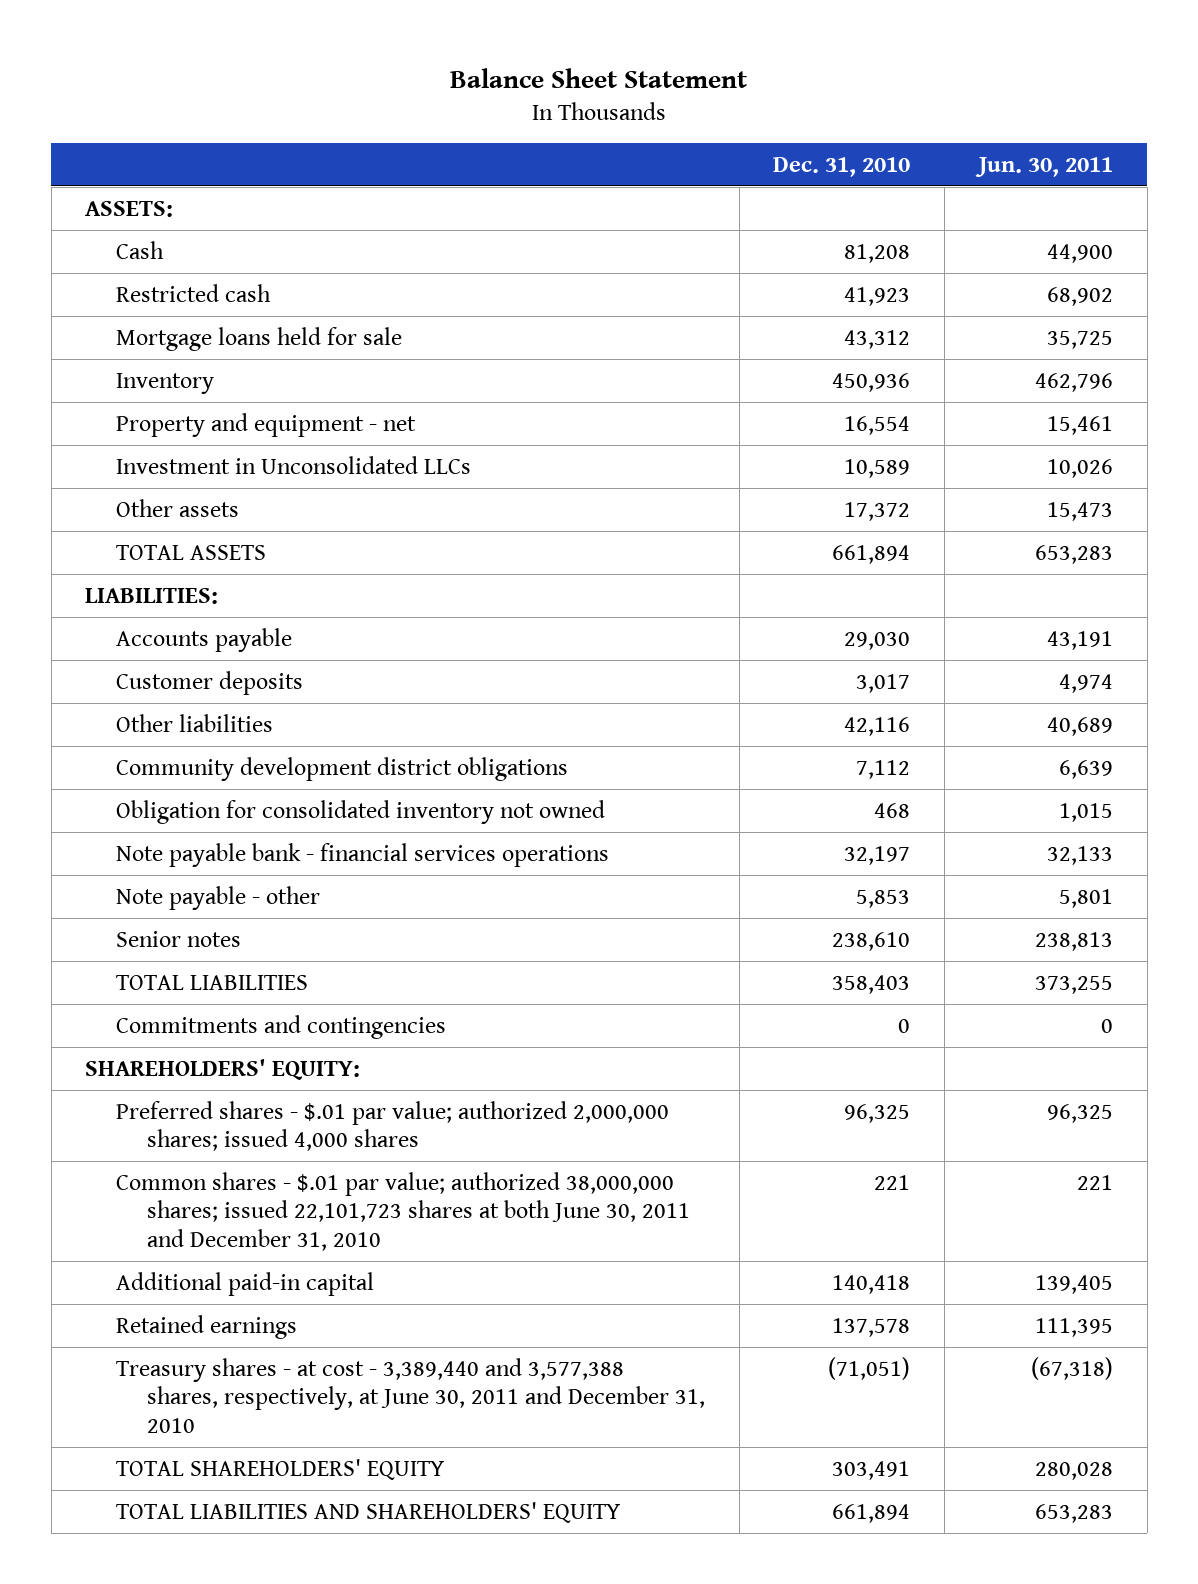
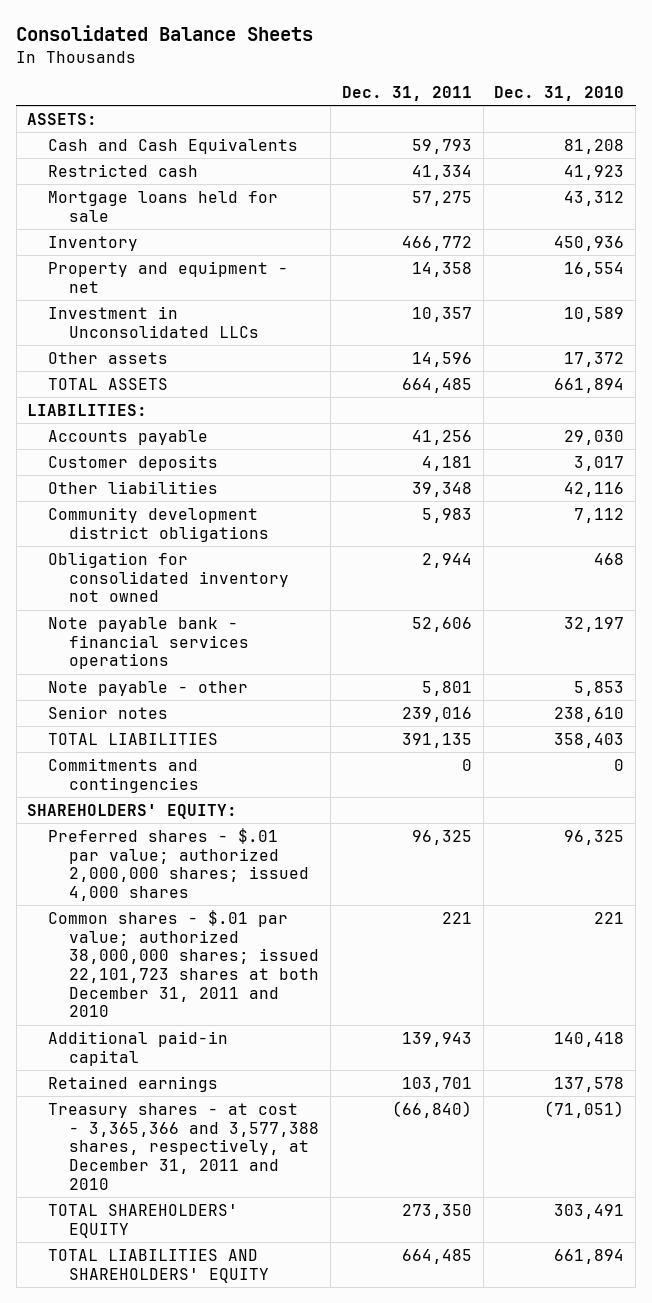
[450,67,748,88] Balance Sheet Statement -> [16,24,314,41] Consolidated Balance Sheets
[974,156,1113,177] Jun. 30, 2011 -> none
none -> [341,85,472,101] Dec. 31, 2011
[116,240,165,259] Cash -> [48,138,299,155] Cash and Cash Equivalents
[116,1171,690,1251] Common shares - $.01 par value; authorized 38,000,000 shares; issued 22,101,723 shares at both June 30, 2011 and December 31, 2010 -> [48,910,320,1018] Common shares - $.01 par value; authorized 38,000,000 shares; issued 22,101,723 shares at both December 31, 2011 and 2010
[116,1357,705,1433] Treasury shares - at cost - 3,389,440 and 3,577,388 shares, respectively, at June 30, 2011 and December 31, 2010 -> [48,1103,320,1190] Treasury shares - at cost - 3,365,366 and 3,577,388 shares, respectively, at December 31, 2011 and 2010

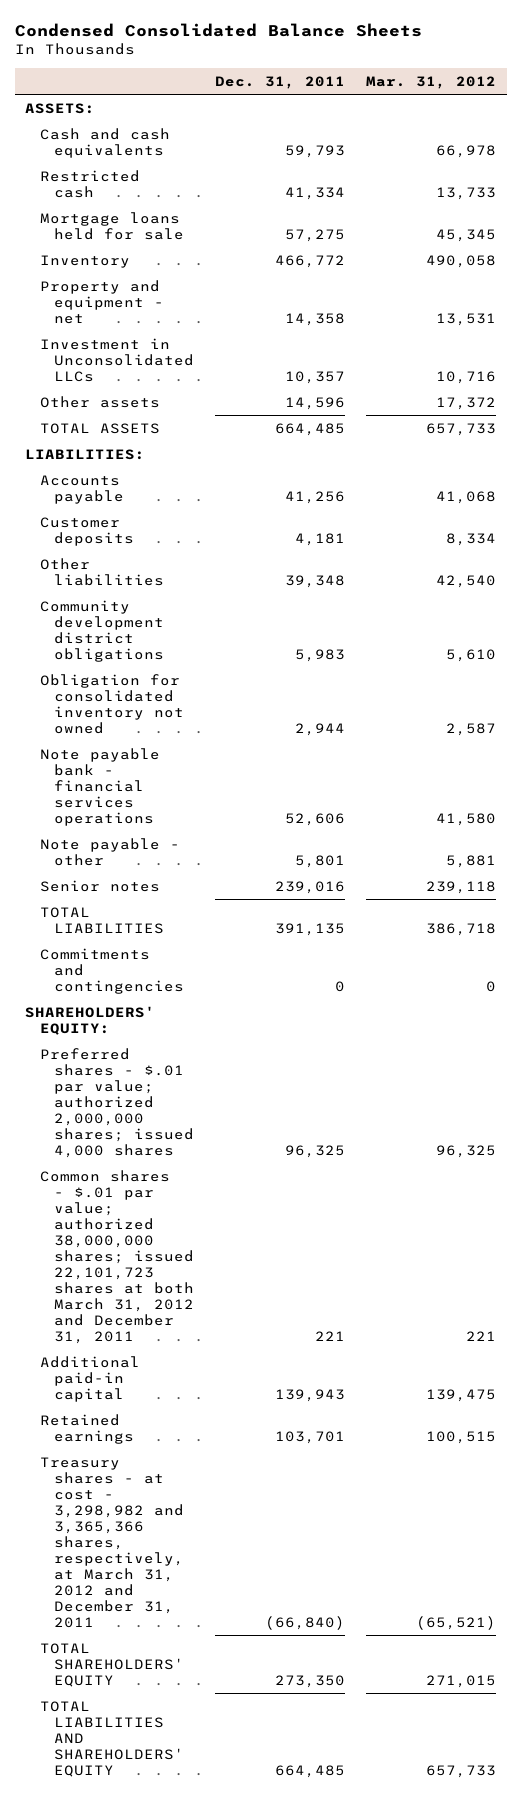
[16,24,314,41] Consolidated Balance Sheets -> [14,23,422,38] Condensed Consolidated Balance Sheets
[494,85,625,101] Dec. 31, 2010 -> none
none -> [366,75,497,89] Mar. 31, 2012
[48,138,299,155] Cash and Cash Equivalents -> [39,127,170,158] Cash and cash equivalents
[48,910,320,1018] Common shares - $.01 par value; authorized 38,000,000 shares; issued 22,101,723 shares at both December 31, 2011 and 2010 -> [39,1169,194,1345] Common shares - $.01 par value; authorized 38,000,000 shares; issued 22,101,723 shares at both March 31, 2012 and December 31, 2011
[48,1103,320,1190] Treasury shares - at cost - 3,365,366 and 3,577,388 shares, respectively, at December 31, 2011 and 2010 -> [39,1456,184,1629] Treasury shares - at cost - 3,298,982 and 3,365,366 shares, respectively, at March 31, 2012 and December 31, 2011

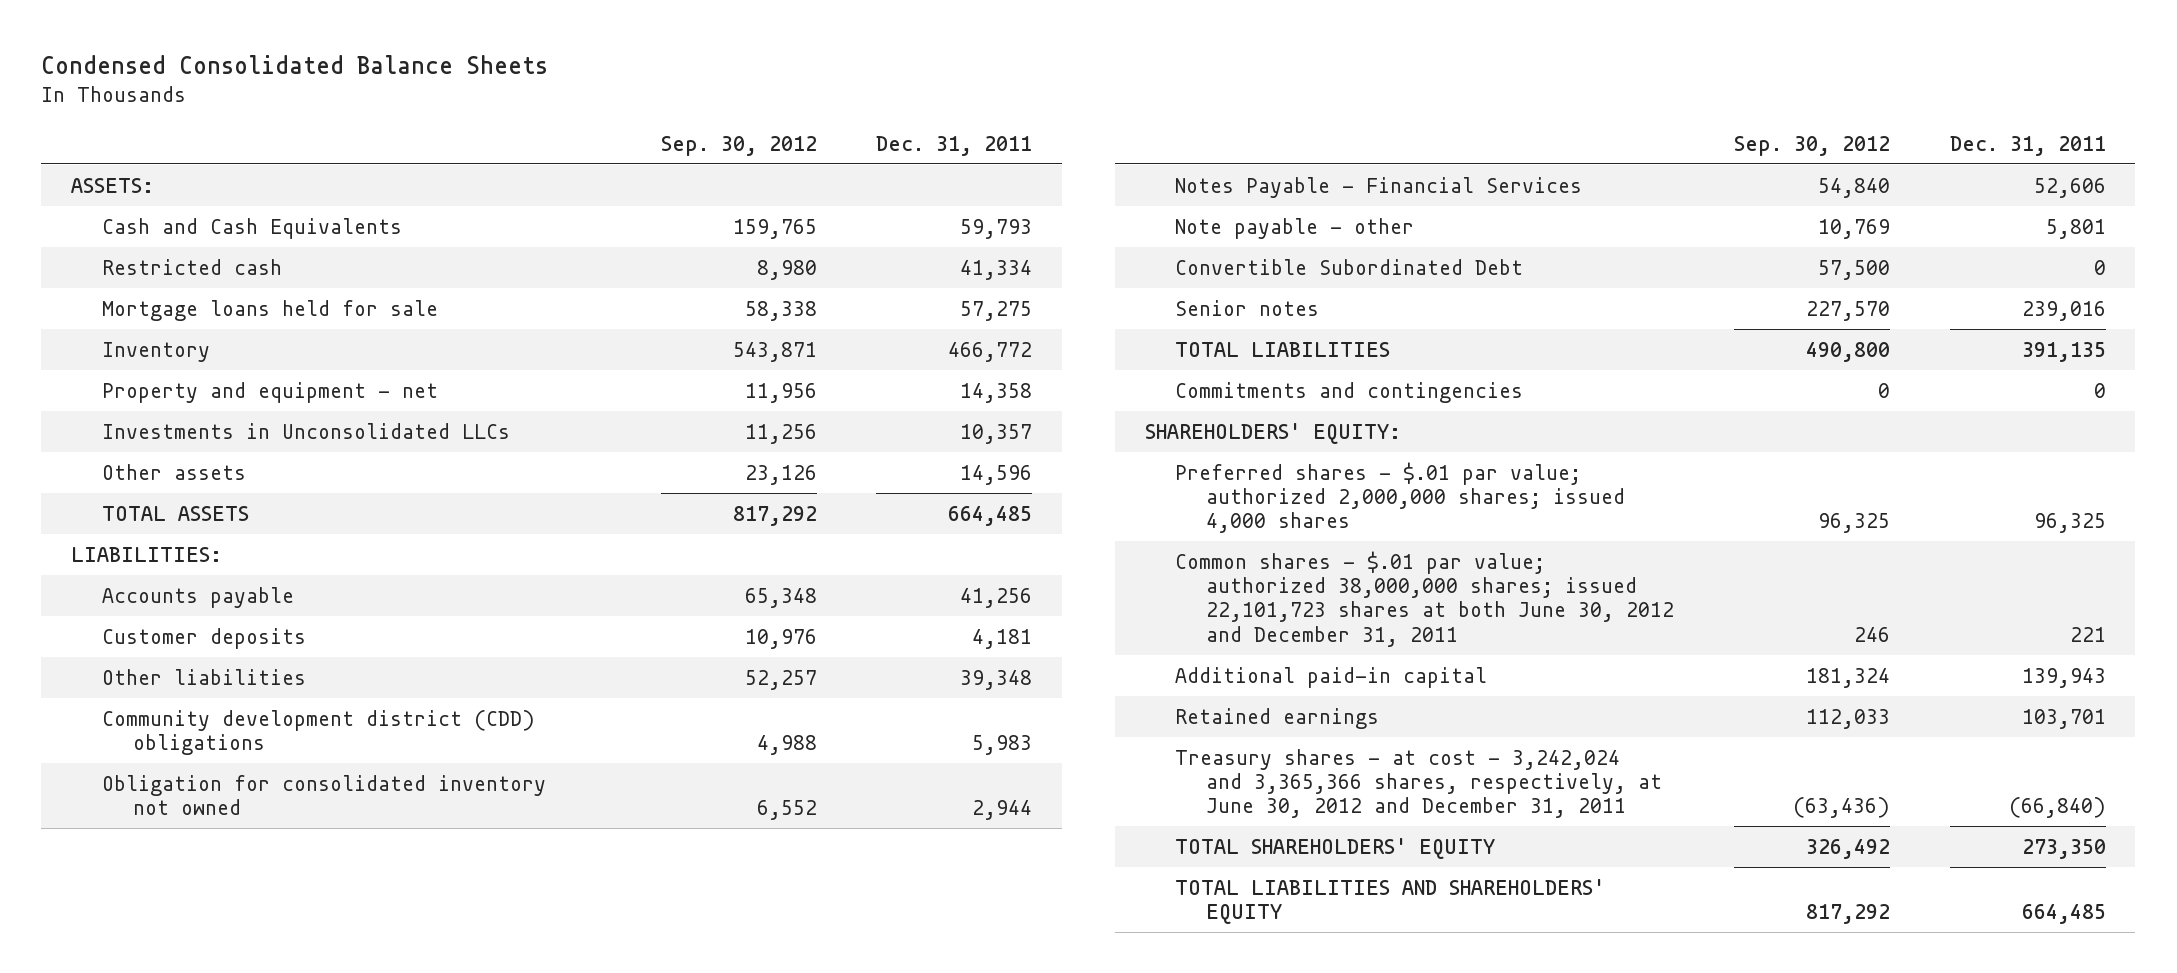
[366,75,497,89] Mar. 31, 2012 -> none
none -> [660,135,817,156] Sep. 30, 2012
[39,127,170,158] Cash and cash equivalents -> [102,217,403,239] Cash and Cash Equivalents
[39,337,194,382] Investment in Unconsolidated LLCs -> [102,422,511,439] Investments in Unconsolidated LLCs
[39,599,164,662] Community development district obligations -> [102,709,536,755] Community development district (CDD) obligations
[39,747,160,826] Note payable bank - financial services operations -> [1175,176,1583,198] Notes Payable - Financial Services
none -> [1175,258,1524,275] Convertible Subordinated Debt
[39,1169,194,1345] Common shares - $.01 par value; authorized 38,000,000 shares; issued 22,101,723 shares at both March 31, 2012 and December 31, 2011 -> [1175,550,1675,647] Common shares - $.01 par value; authorized 38,000,000 shares; issued 22,101,723 shares at both June 30, 2012 and December 31, 2011
[39,1456,184,1629] Treasury shares - at cost - 3,298,982 and 3,365,366 shares, respectively, at March 31, 2012 and December 31, 2011 -> [1175,748,1663,819] Treasury shares - at cost - 3,242,024 and 3,365,366 shares, respectively, at June 30, 2012 and December 31, 2011

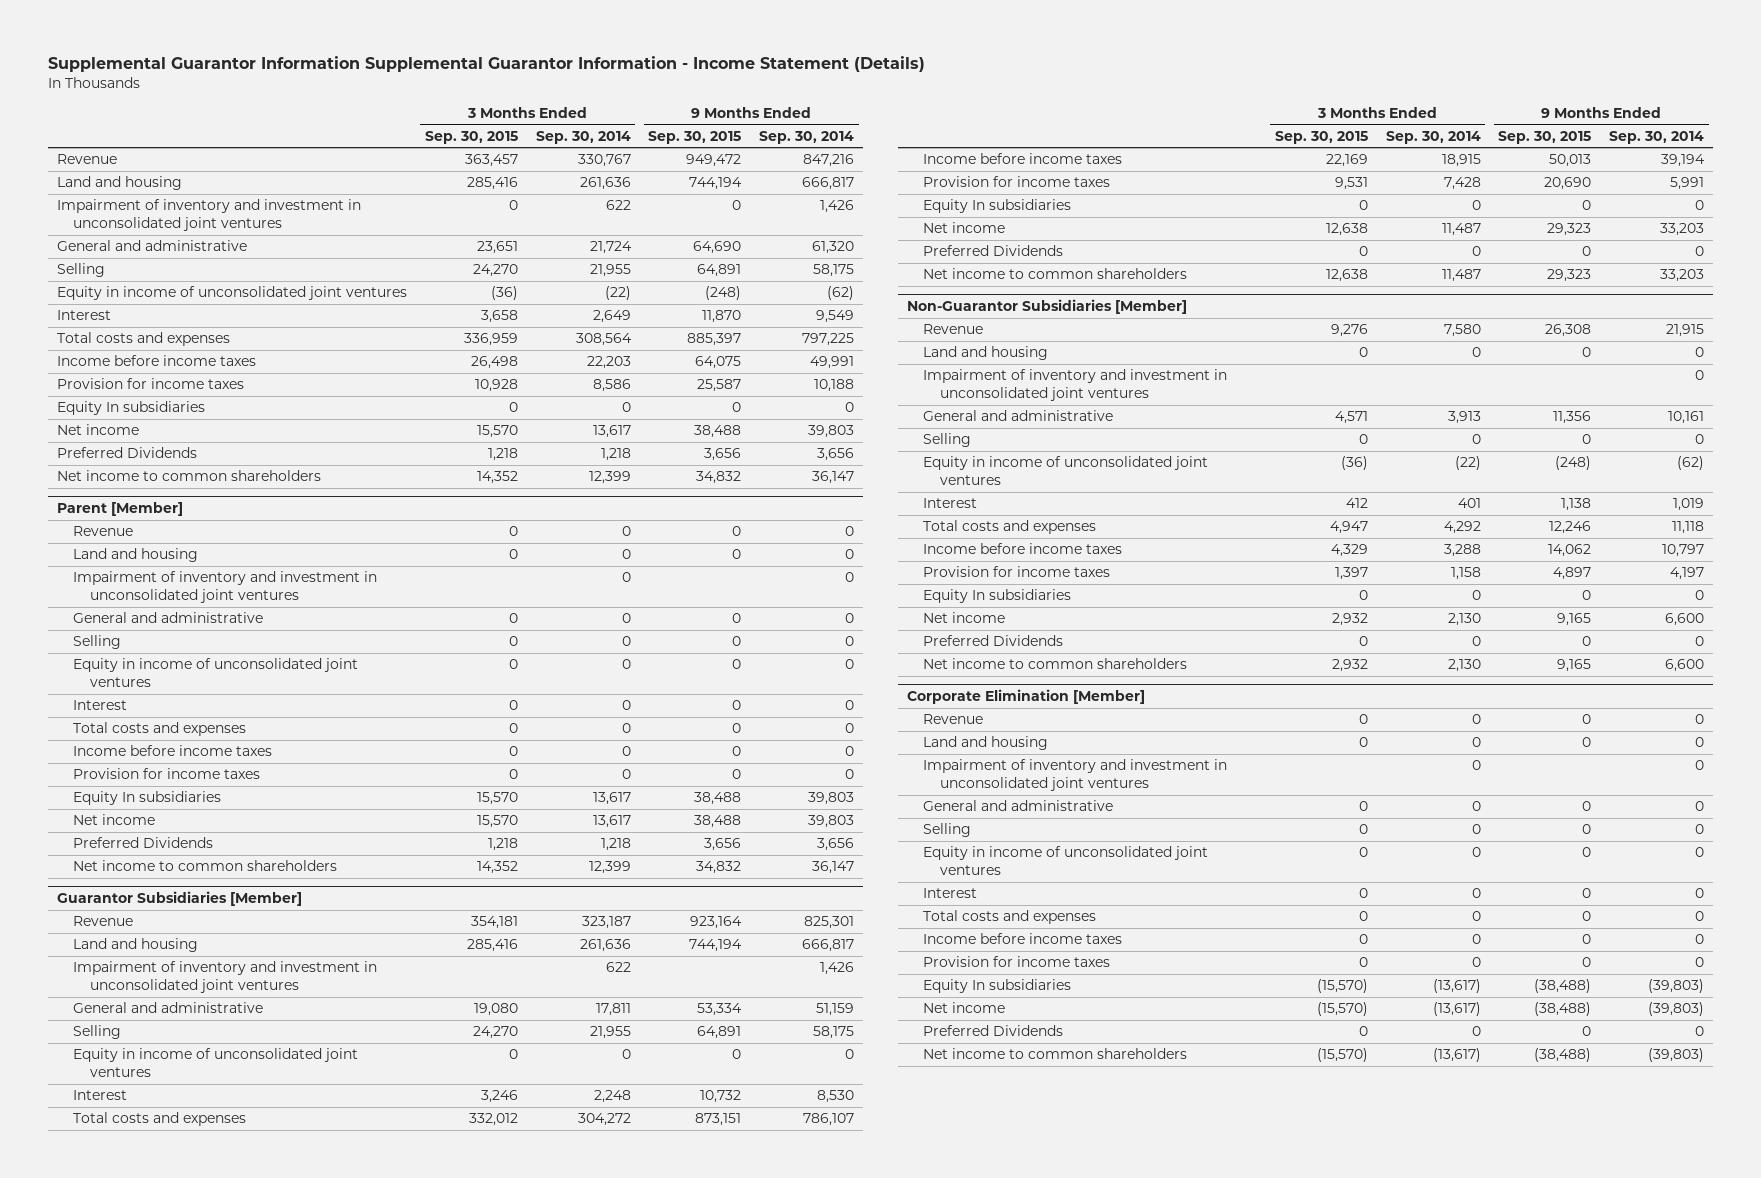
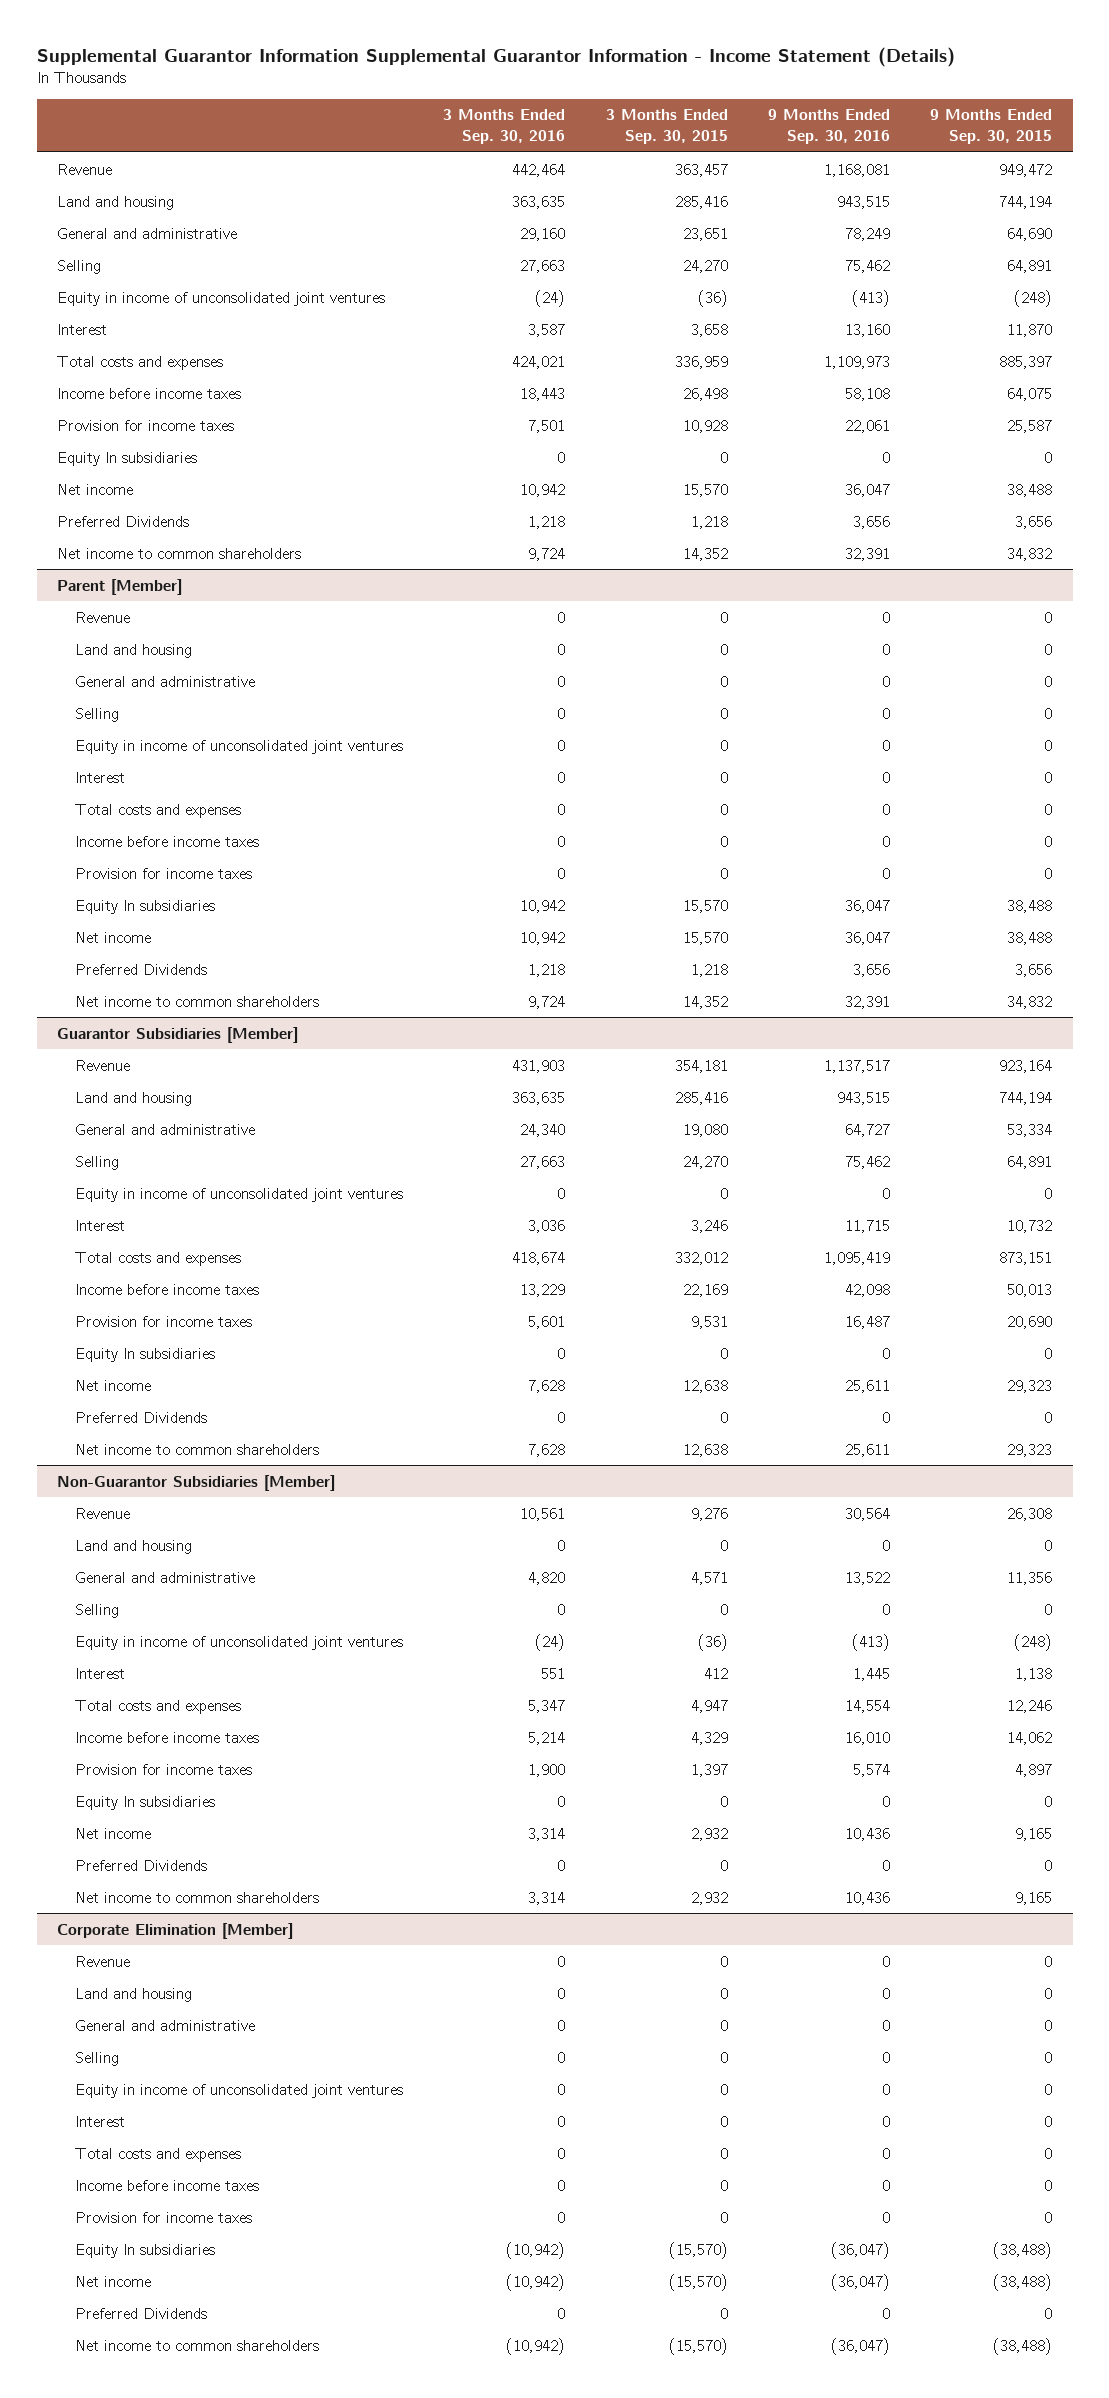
[535,130,631,144] Sep. 30, 2014 -> none
[759,130,855,144] Sep. 30, 2014 -> none
none -> [443,109,566,145] 3 Months Ended Sep. 30, 2016
none -> [768,109,891,145] 9 Months Ended Sep. 30, 2016
[56,199,361,231] Impairment of inventory and investment in unconsolidated joint ventures -> none
[73,571,378,603] Impairment of inventory and investment in unconsolidated joint ventures -> none
[73,961,378,993] Impairment of inventory and investment in unconsolidated joint ventures -> none
[923,369,1228,401] Impairment of inventory and investment in unconsolidated joint ventures -> none
[923,759,1228,791] Impairment of inventory and investment in unconsolidated joint ventures -> none

